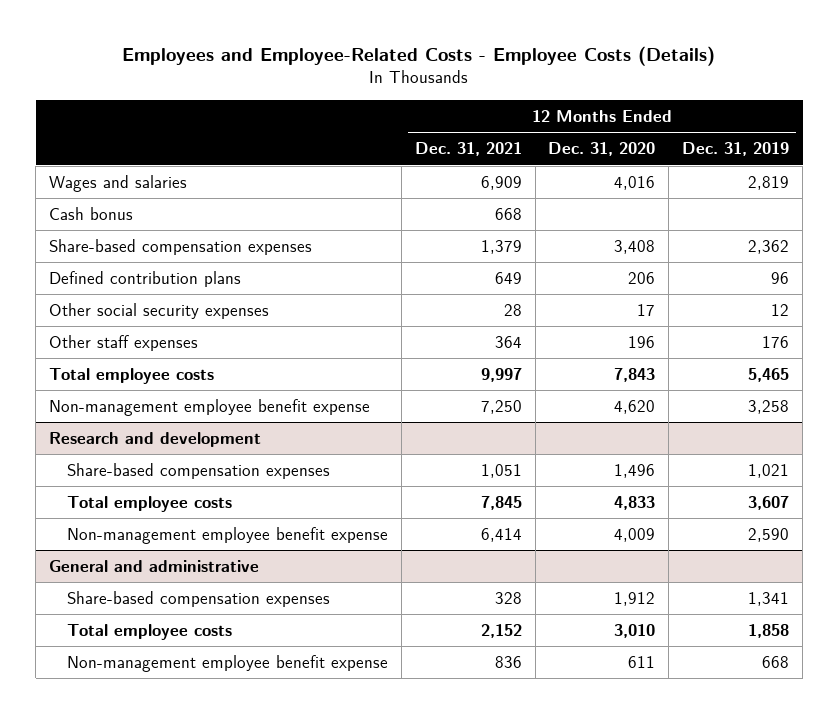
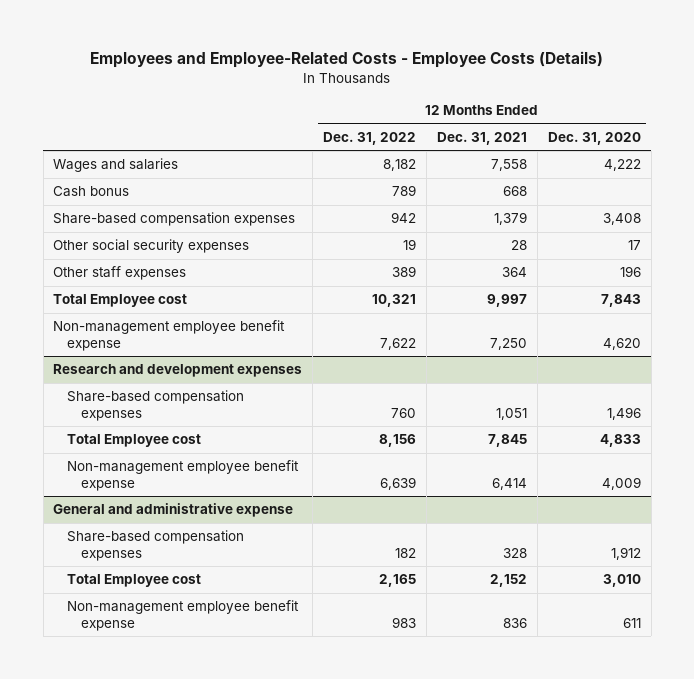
[682,142,790,157] Dec. 31, 2019 -> none
none -> [323,131,417,145] Dec. 31, 2022
[480,175,522,190] 6,909 -> [491,159,528,172] 7,558
[614,175,656,190] 4,016 -> [603,159,641,172] 4,222
[48,270,241,287] Defined contribution plans -> none
[48,367,214,384] Total employee costs -> [53,294,188,308] Total Employee cost
[48,431,261,447] Research and development -> [53,364,303,378] Research and development expenses
[66,495,232,512] Total employee costs -> [67,434,202,448] Total Employee cost
[48,559,259,572] General and administrative -> [53,503,294,518] General and administrative expense
[66,623,232,640] Total employee costs -> [67,574,202,588] Total Employee cost

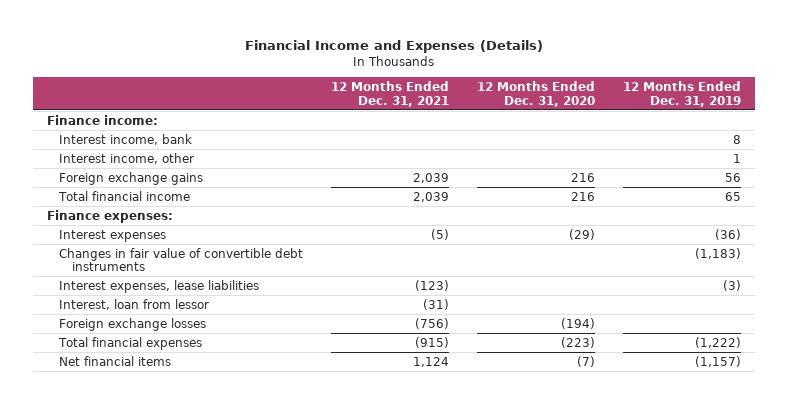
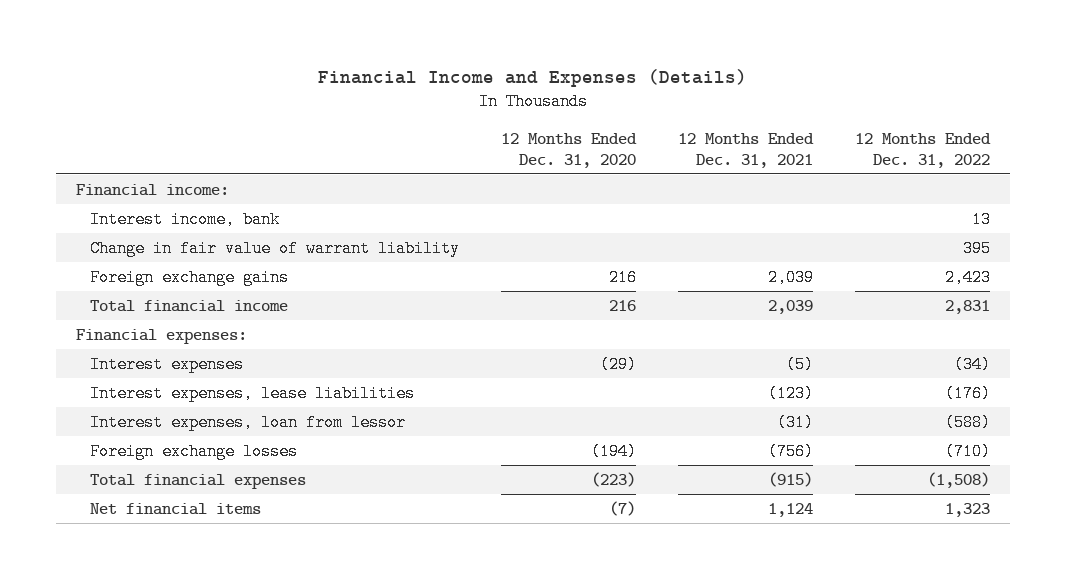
[622,80,741,107] 12 Months Ended Dec. 31, 2019 -> none
none -> [854,132,991,168] 12 Months Ended Dec. 31, 2022
[46,114,158,125] Finance income: -> [76,183,230,196] Financial income:
[59,152,195,164] Interest income, other -> none
none -> [90,239,461,257] Change in fair value of warrant liability
[46,209,173,223] Finance expenses: -> [76,328,248,344] Financial expenses:
[59,247,304,272] Changes in fair value of convertible debt instruments -> none
[59,298,210,310] Interest, loan from lessor -> [90,413,407,431] Interest expenses, loan from lessor

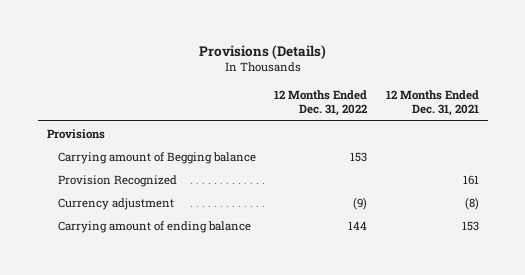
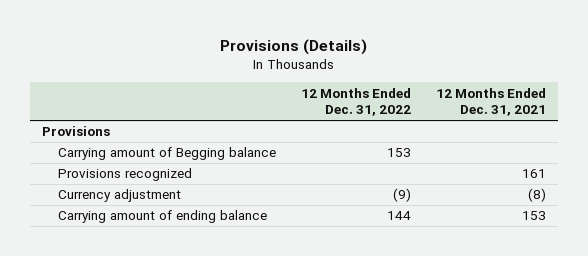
[58,174,178,187] Provision Recognized -> [57,168,192,182] Provisions recognized

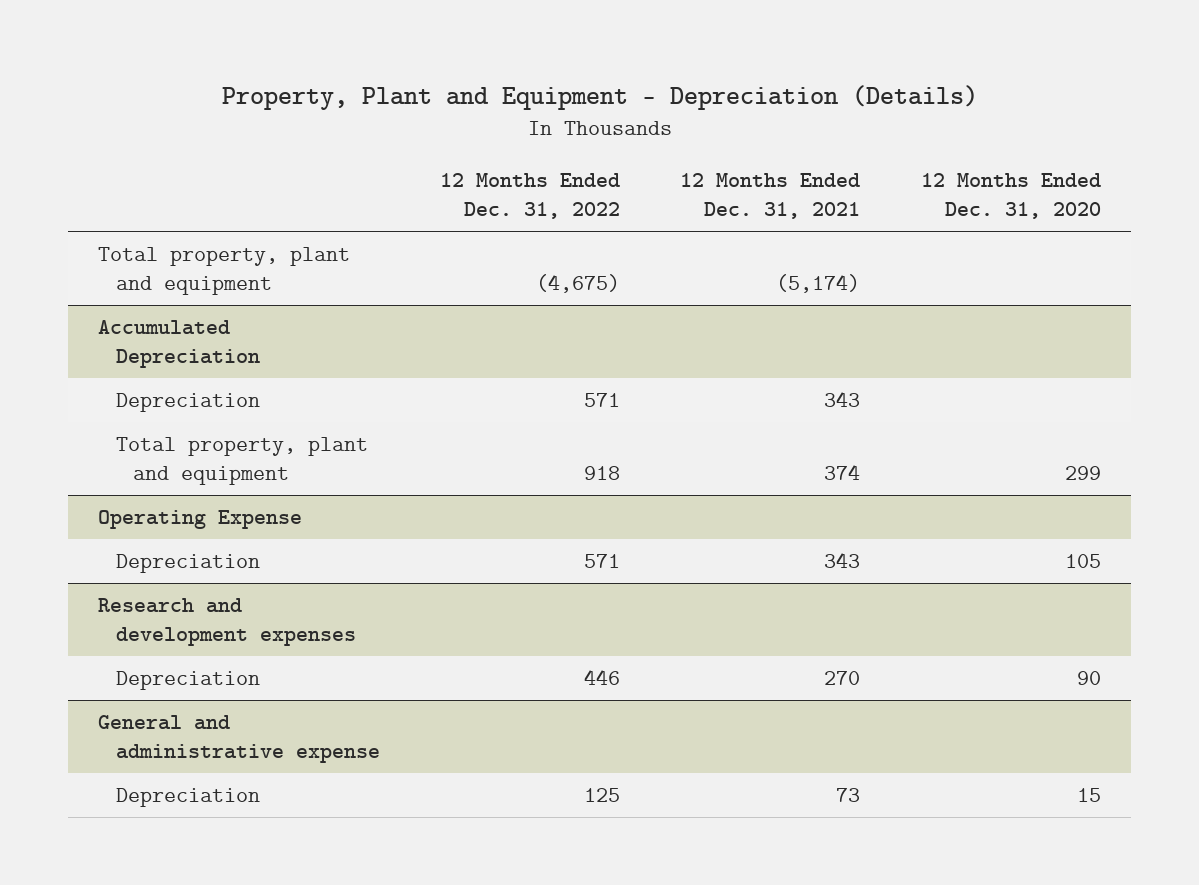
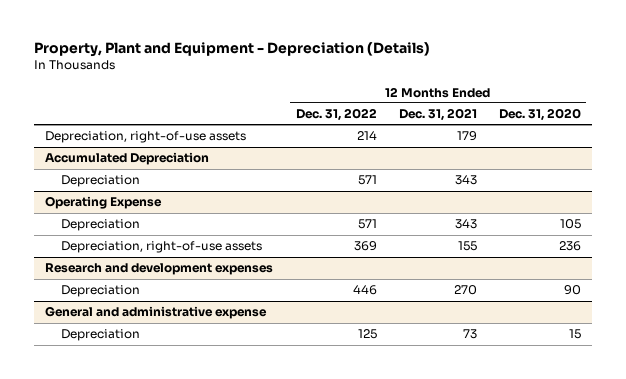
[98,247,351,296] Total property, plant and equipment -> none
none -> [45,131,247,144] Depreciation, right-of-use assets
[115,437,368,486] Total property, plant and equipment -> none
none -> [61,241,263,254] Depreciation, right-of-use assets

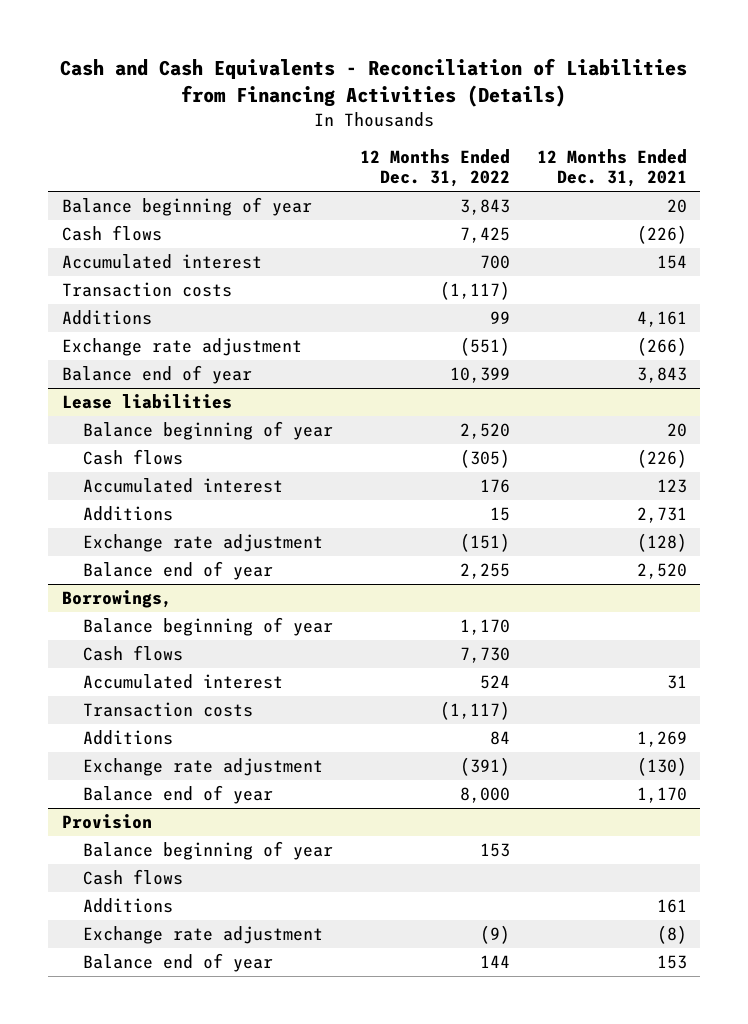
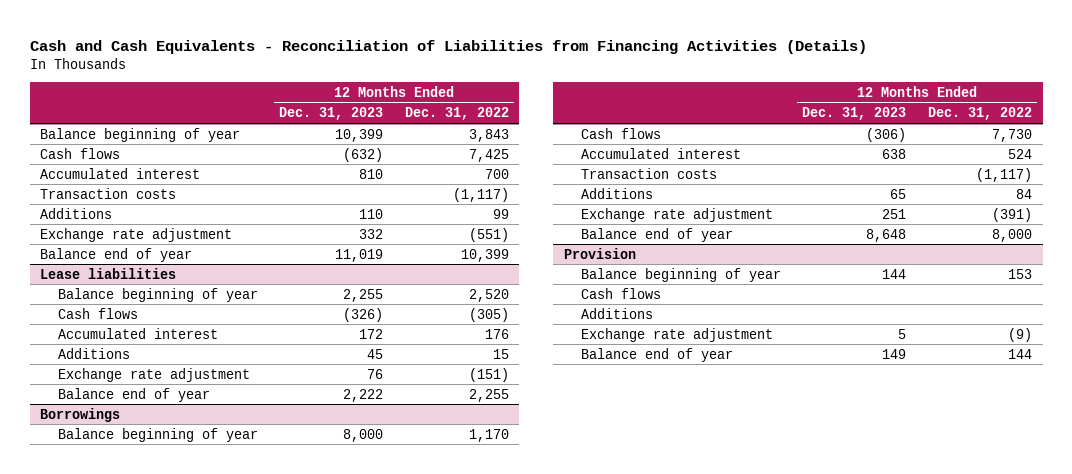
[536,149,687,188] 12 Months Ended Dec. 31, 2021 -> none
none -> [279,107,384,121] Dec. 31, 2023
[61,589,172,608] Borrowings, -> [40,407,121,422] Borrowings

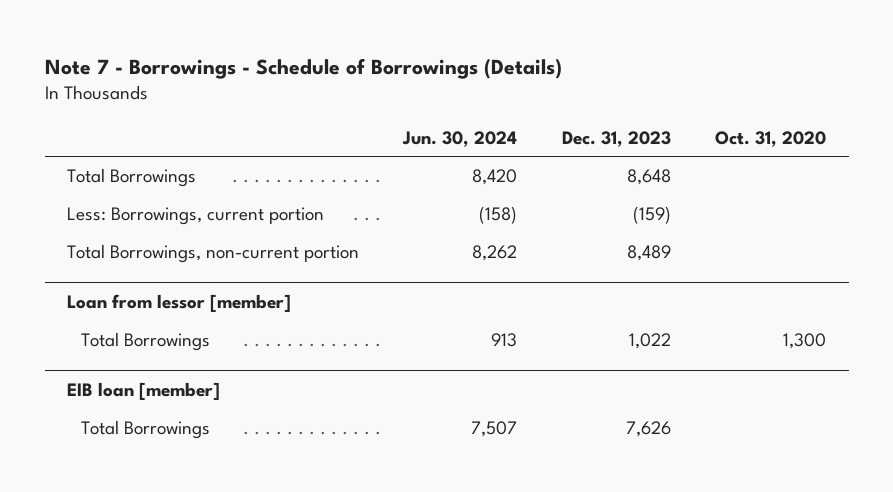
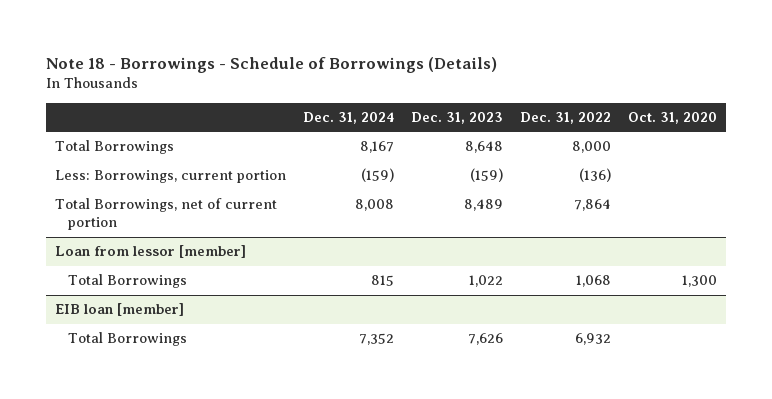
[44,58,562,80] Note 7 - Borrowings - Schedule of Borrowings (Details) -> [46,56,498,73] Note 18 - Borrowings - Schedule of Borrowings (Details)
[402,130,518,147] Jun. 30, 2024 -> none
none -> [302,111,394,124] Dec. 31, 2024
none -> [520,111,612,124] Dec. 31, 2022
[66,244,359,264] Total Borrowings, non-current portion -> [54,198,277,231] Total Borrowings, net of current portion

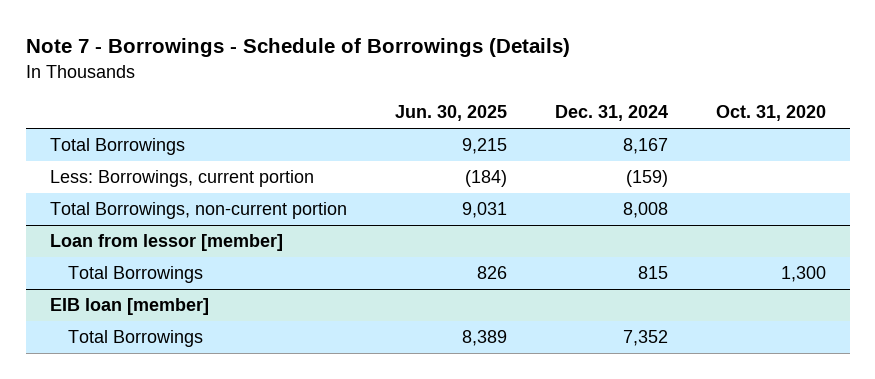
[46,56,498,73] Note 18 - Borrowings - Schedule of Borrowings (Details) -> [25,38,570,58] Note 7 - Borrowings - Schedule of Borrowings (Details)
[410,111,503,124] Dec. 31, 2023 -> none
[520,111,612,124] Dec. 31, 2022 -> none
none -> [394,105,507,122] Jun. 30, 2025
[54,198,277,231] Total Borrowings, net of current portion -> [49,202,347,220] Total Borrowings, non-current portion

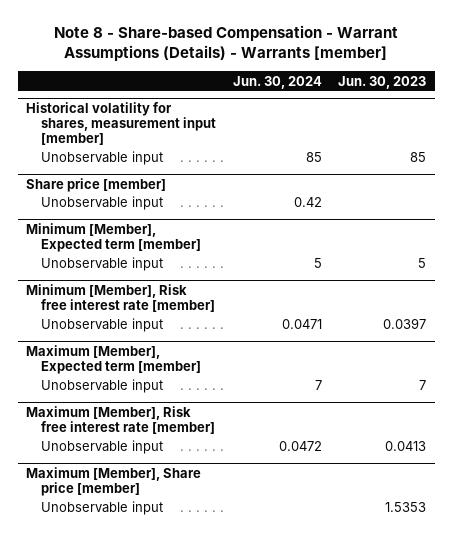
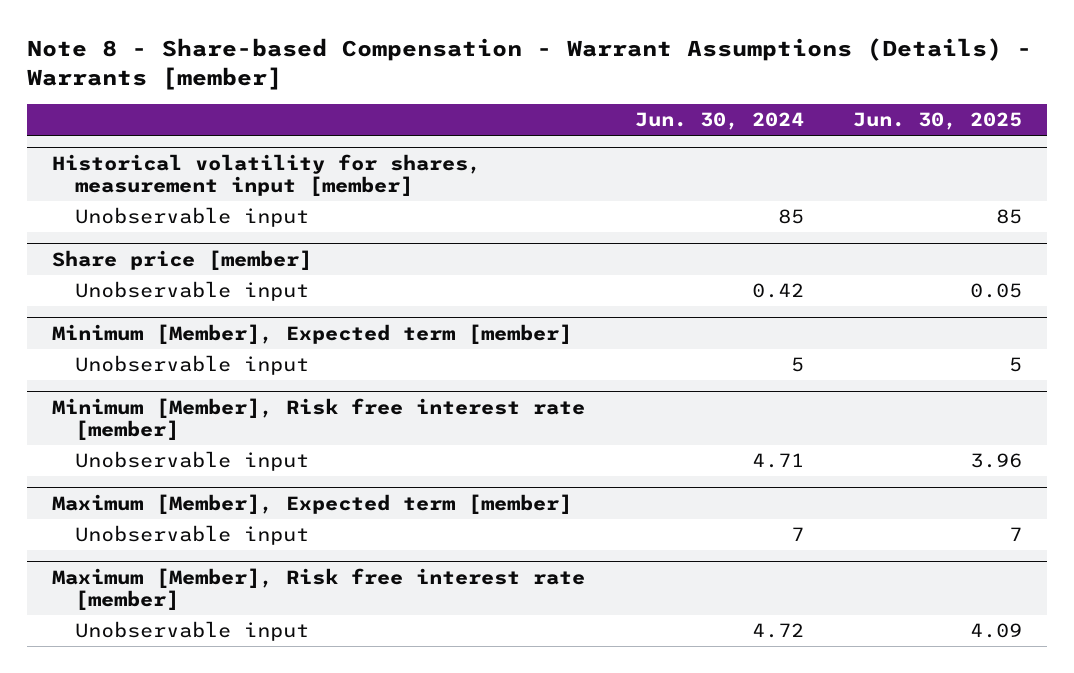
[338,75,427,89] Jun. 30, 2023 -> none
none -> [853,112,1023,131] Jun. 30, 2025
[281,319,322,330] 0.0471 -> [751,453,804,469] 4.71
[26,466,202,496] Maximum [Member], Share price [member] -> none
[40,501,163,516] Unobservable input -> none
[278,441,322,452] 0.0472 -> [751,623,804,639] 4.72

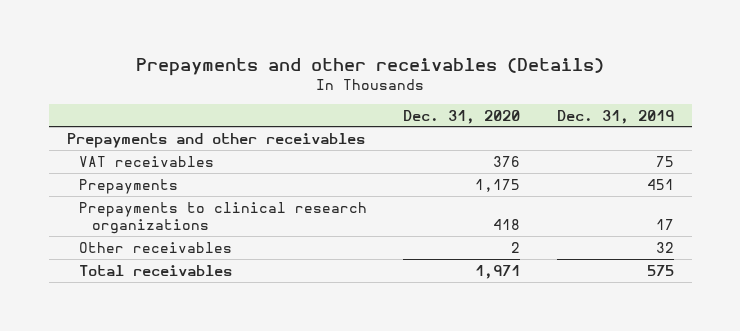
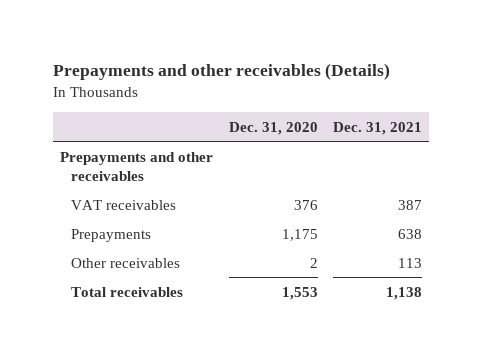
[556,109,674,124] Dec. 31, 2019 -> none
none -> [332,121,422,135] Dec. 31, 2021
[79,201,368,235] Prepayments to clinical research organizations -> none
[475,264,521,279] 1,971 -> [281,286,318,300] 1,553

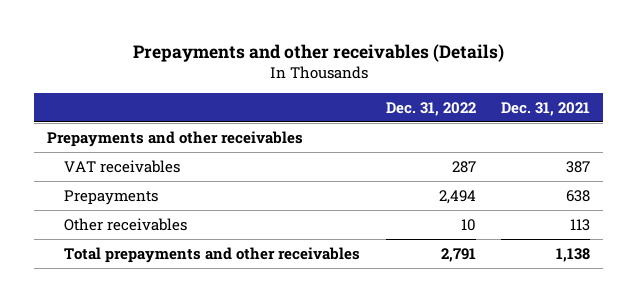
[228,121,318,135] Dec. 31, 2020 -> none
none -> [385,101,476,116] Dec. 31, 2022
[71,286,184,297] Total receivables -> [63,246,360,263] Total prepayments and other receivables

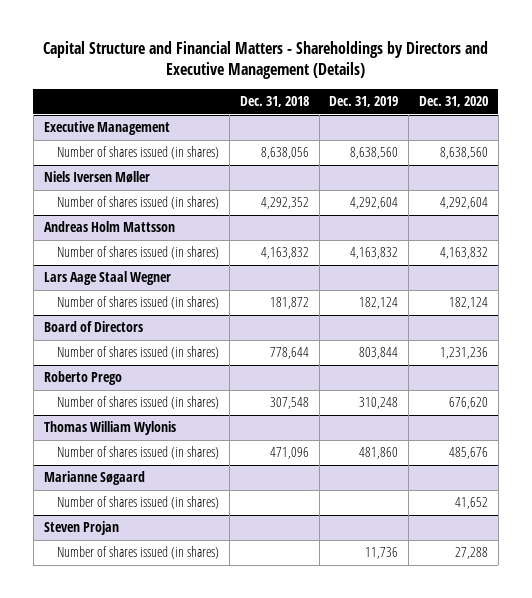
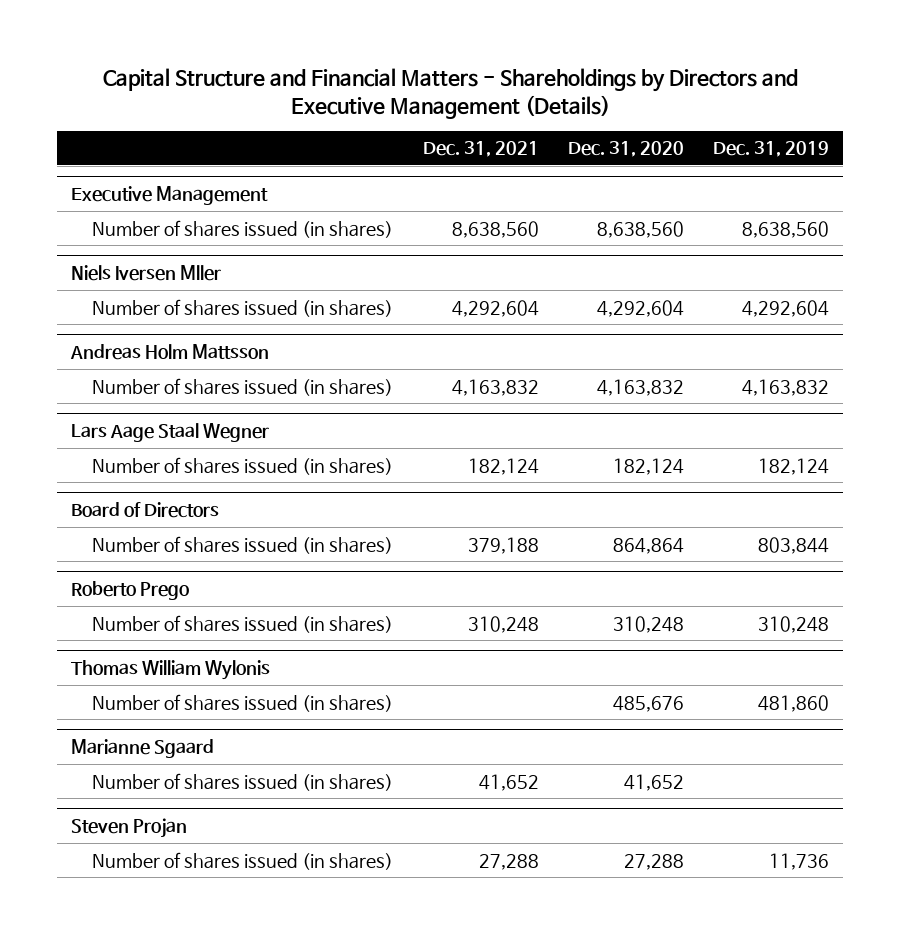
[239,96,309,108] Dec. 31, 2018 -> none
none -> [422,141,539,158] Dec. 31, 2021
[43,171,150,184] Niels Iversen Møller -> [71,265,222,282] Niels Iversen Mller
[440,347,489,360] 1,231,236 -> [612,537,684,554] 864,864
[449,397,489,410] 676,620 -> [612,615,684,633] 310,248
[43,471,145,486] Marianne Søgaard -> [71,739,215,759] Marianne Sgaard

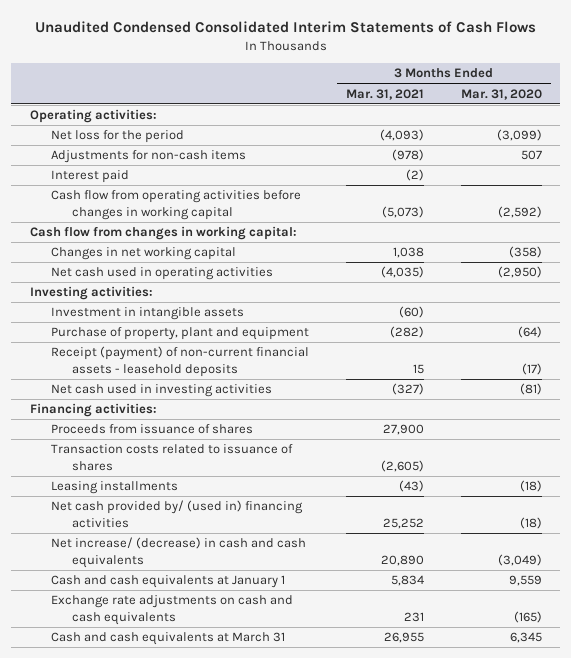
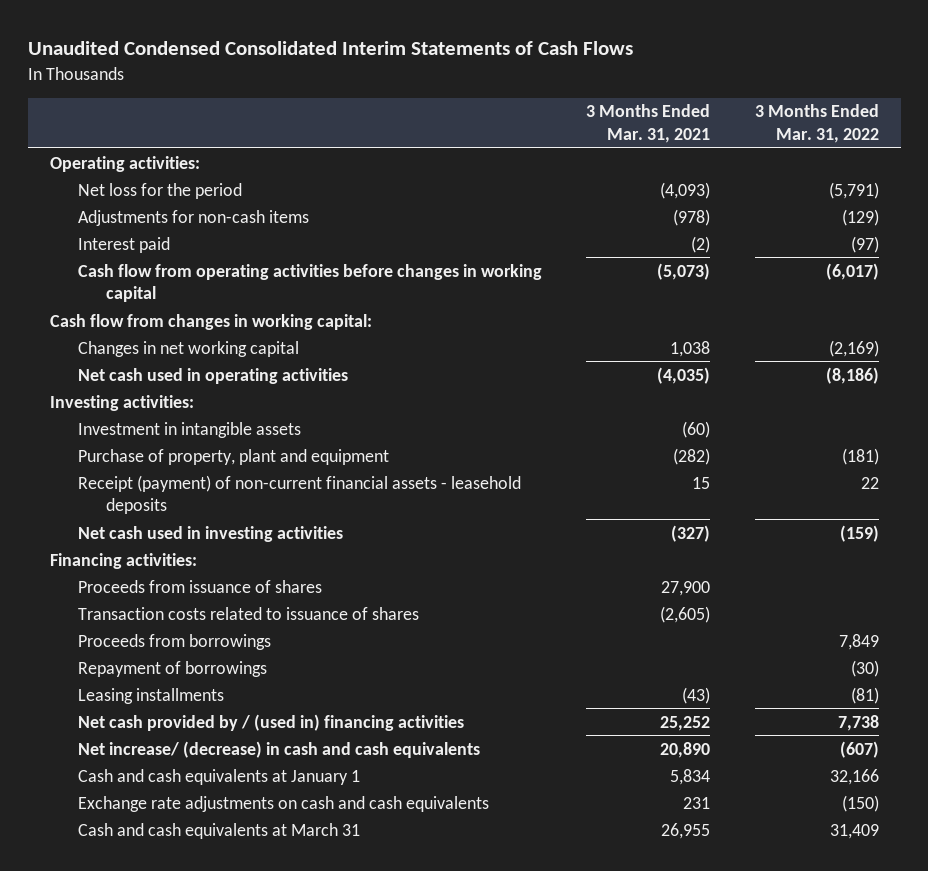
[460,88,542,100] Mar. 31, 2020 -> none
none -> [754,104,879,144] 3 Months Ended Mar. 31, 2022
none -> [77,633,271,650] Proceeds from borrowings
none -> [77,660,267,677] Repayment of borrowings
[50,500,303,528] Net cash provided by/ (used in) financing activities -> [77,713,464,731] Net cash provided by / (used in) financing activities

